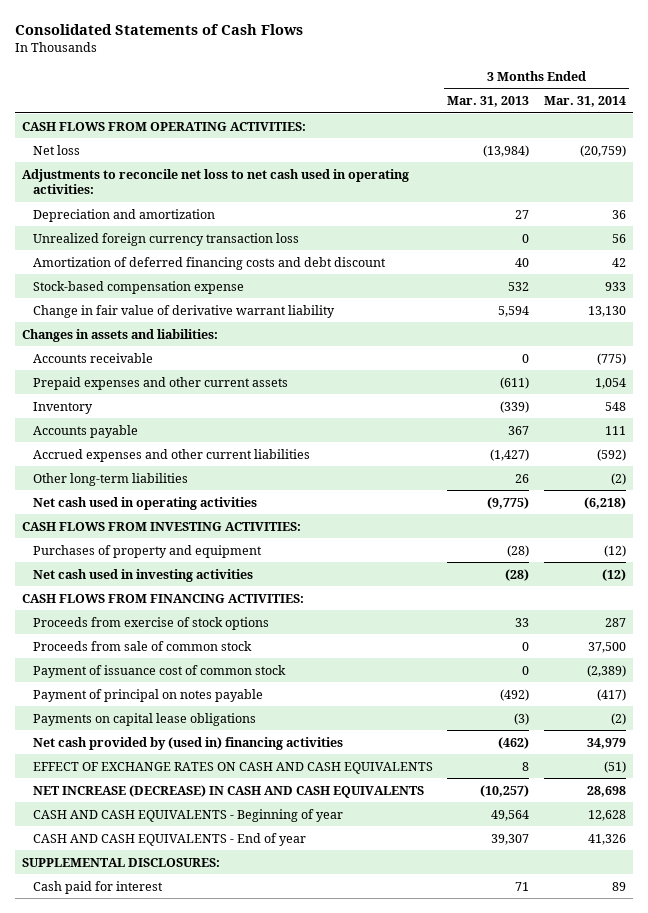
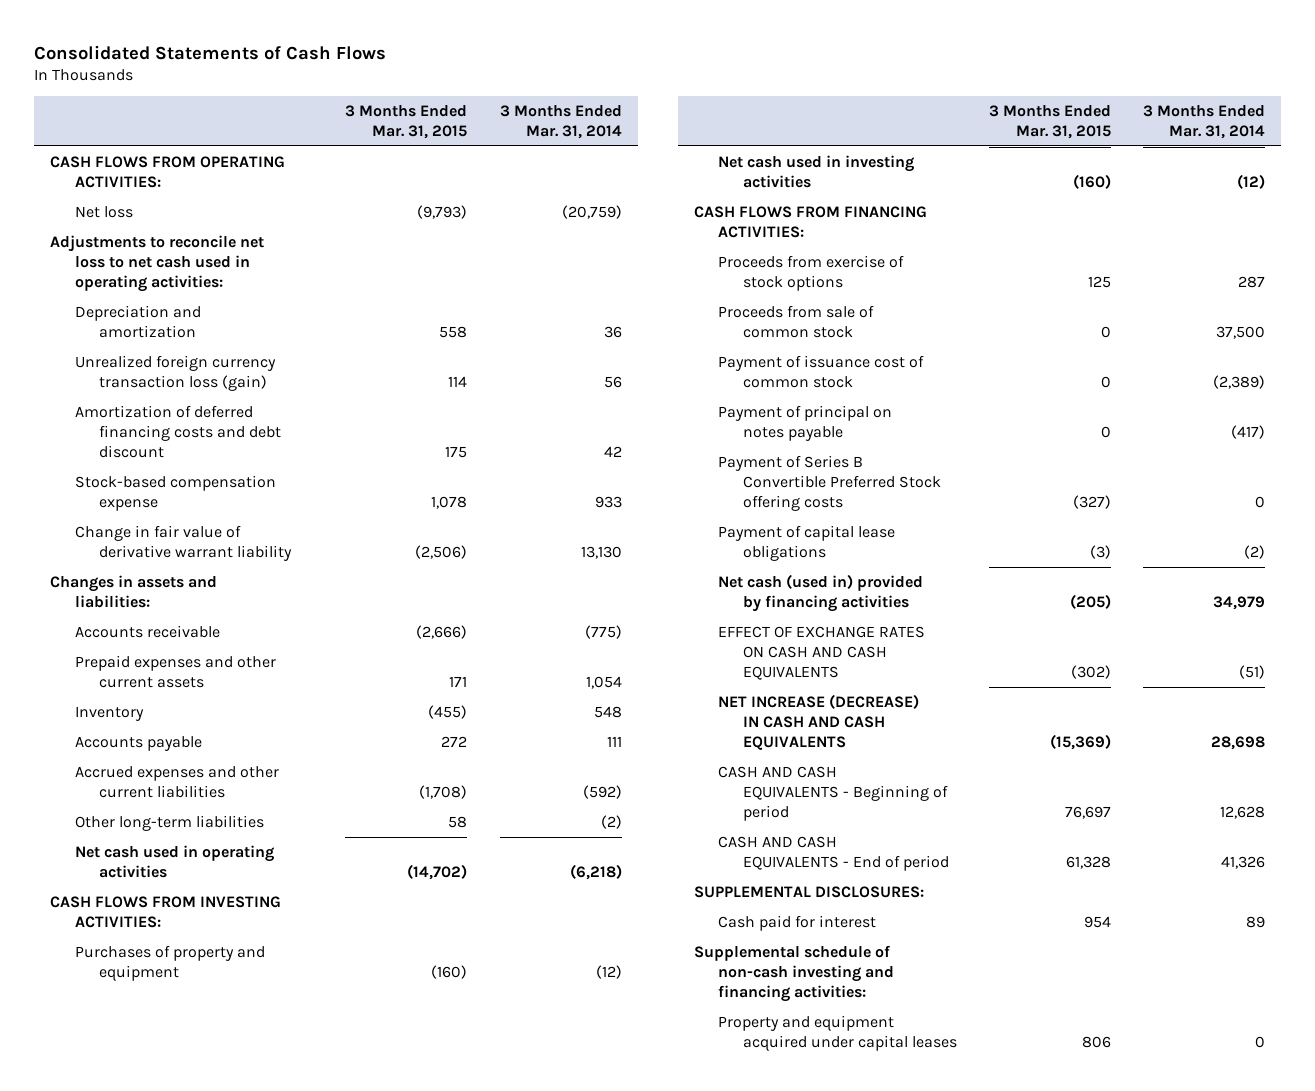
[447,96,530,108] Mar. 31, 2013 -> none
none -> [345,104,468,140] 3 Months Ended Mar. 31, 2015
[33,232,300,246] Unrealized foreign currency transaction loss -> [74,354,276,392] Unrealized foreign currency transaction loss (gain)
none -> [718,454,941,512] Payment of Series B Convertible Preferred Stock offering costs
[33,712,257,726] Payments on capital lease obligations -> [718,524,896,562] Payment of capital lease obligations
[33,736,344,750] Net cash provided by (used in) financing activities -> [718,573,924,613] Net cash (used in) provided by financing activities
[33,808,344,822] CASH AND CASH EQUIVALENTS - Beginning of year -> [718,765,948,822] CASH AND CASH EQUIVALENTS - Beginning of period
[33,832,307,846] CASH AND CASH EQUIVALENTS - End of year -> [718,835,949,872] CASH AND CASH EQUIVALENTS - End of period
none -> [693,944,895,1003] Supplemental schedule of non-cash investing and financing activities:
none -> [718,1014,957,1052] Property and equipment acquired under capital leases

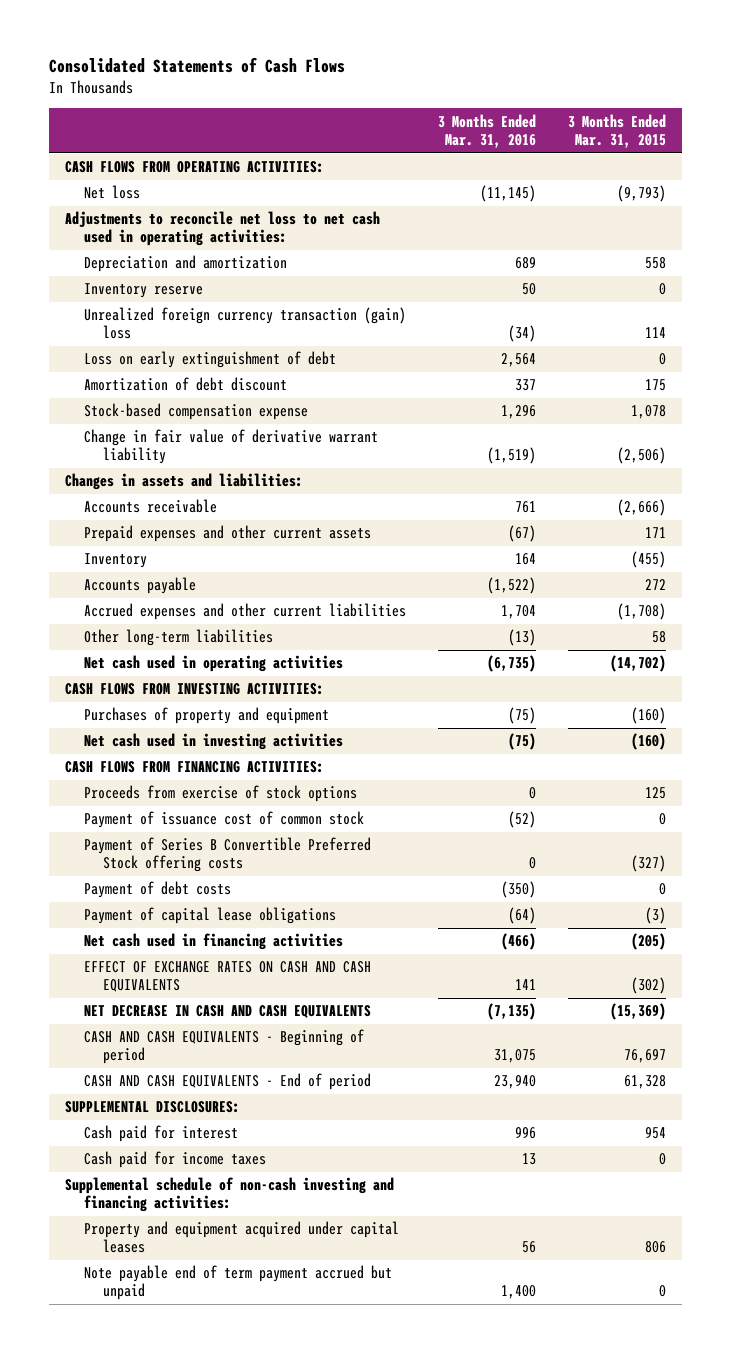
[499,104,622,140] 3 Months Ended Mar. 31, 2014 -> none
none -> [437,113,536,148] 3 Months Ended Mar. 31, 2016
none -> [83,283,203,299] Inventory reserve
[74,354,276,392] Unrealized foreign currency transaction loss (gain) -> [83,307,406,340] Unrealized foreign currency transaction (gain) loss
none -> [83,351,336,369] Loss on early extinguishment of debt
[74,404,282,459] Amortization of deferred financing costs and debt discount -> [83,377,287,392] Amortization of debt discount
[718,304,875,339] Proceeds from sale of common stock -> none
[718,404,893,442] Payment of principal on notes payable -> none
none -> [83,881,231,899] Payment of debt costs
[718,573,924,613] Net cash (used in) provided by financing activities -> [83,933,343,951] Net cash used in financing activities
[718,693,920,751] NET INCREASE (DECREASE) IN CASH AND CASH EQUIVALENTS -> [83,1005,371,1019] NET DECREASE IN CASH AND CASH EQUIVALENTS
none -> [83,1151,266,1169] Cash paid for income taxes
none -> [83,1265,392,1301] Note payable end of term payment accrued but unpaid

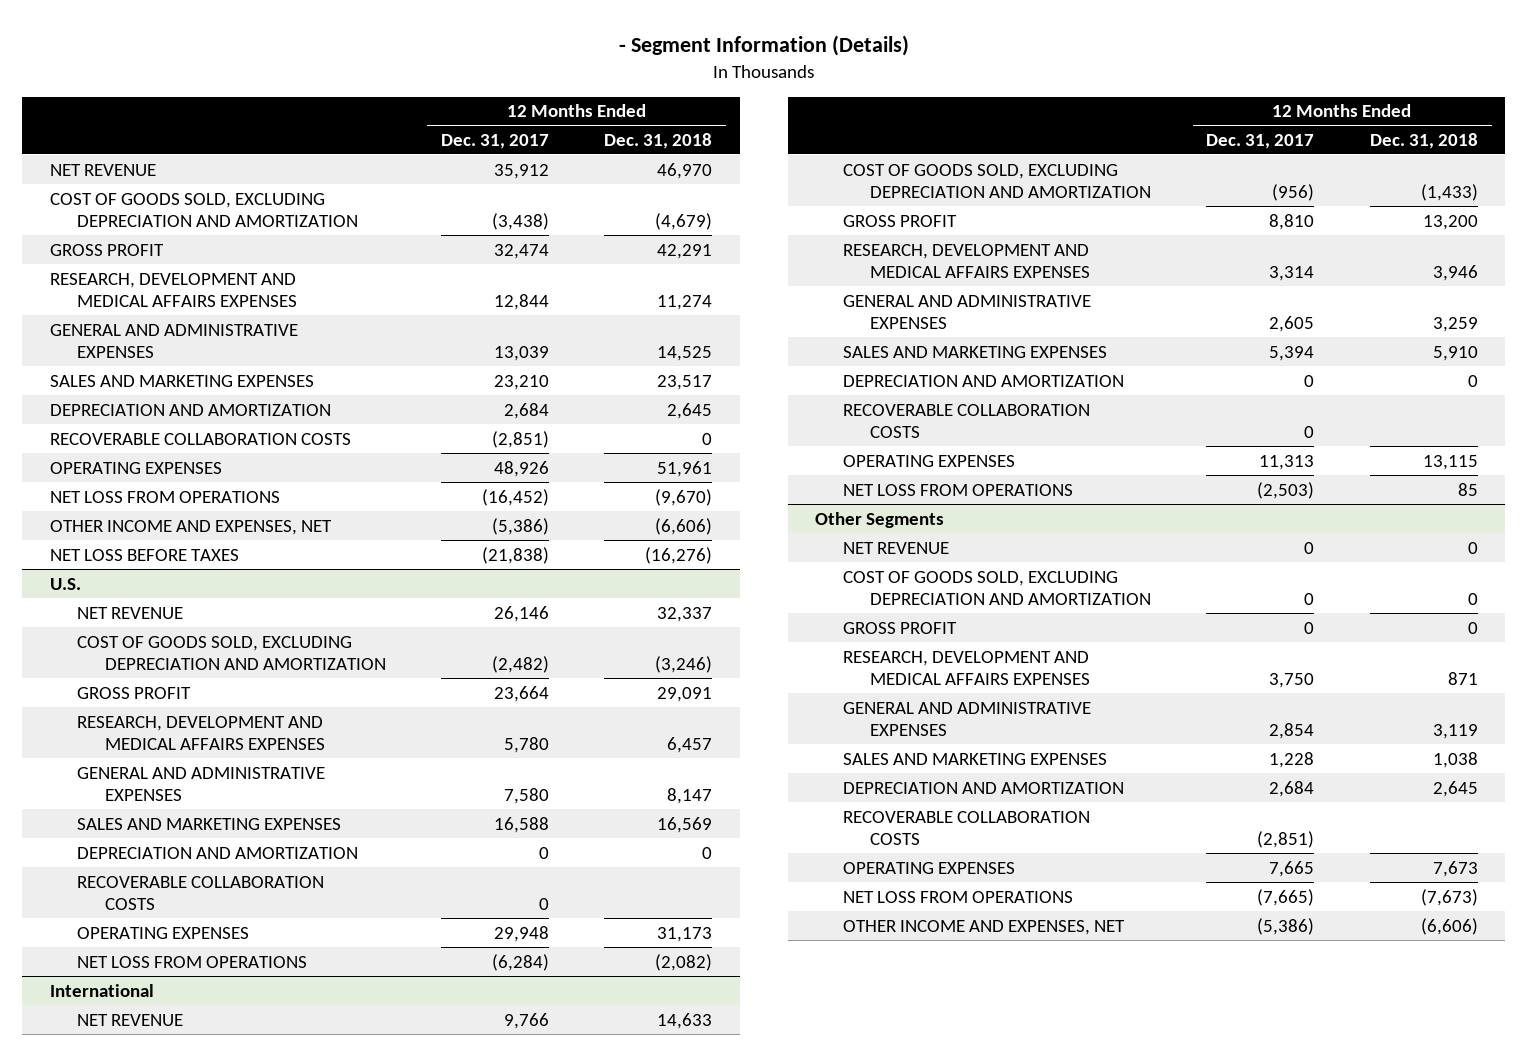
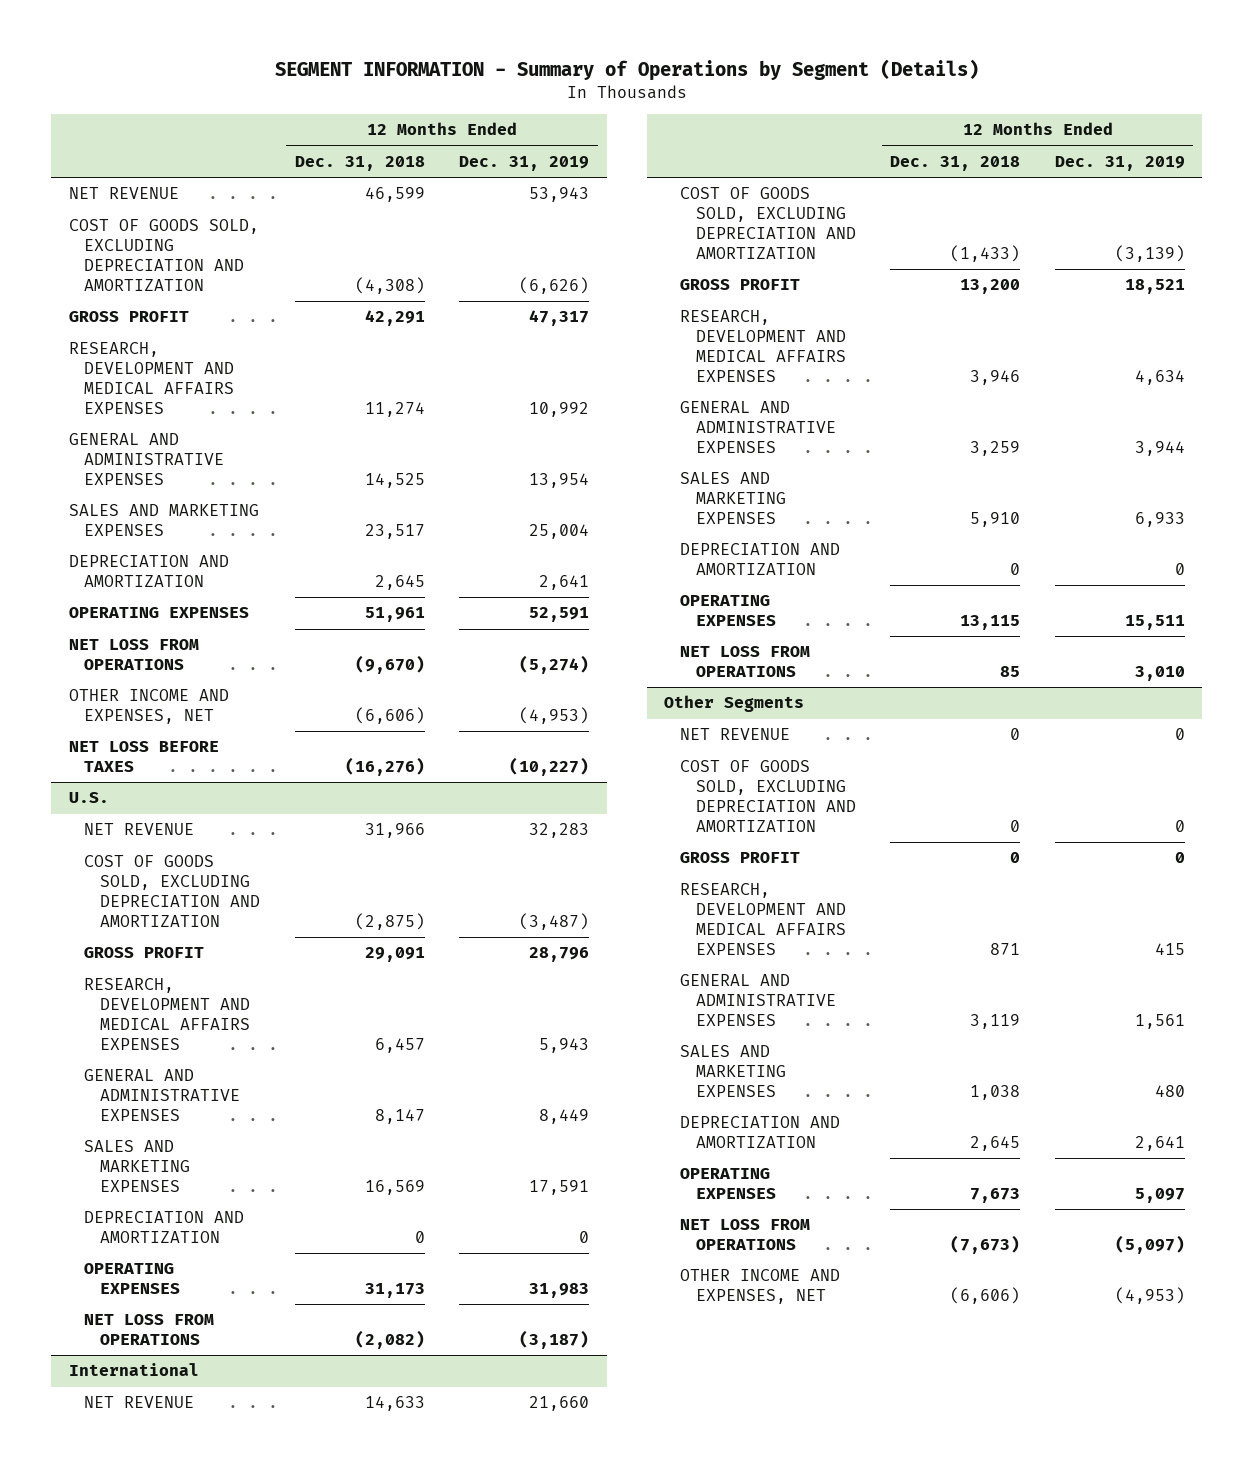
[618,34,909,56] - Segment Information (Details) -> [274,59,979,82] SEGMENT INFORMATION - Summary of Operations by Segment (Details)
[441,133,550,149] Dec. 31, 2017 -> none
none -> [459,156,590,172] Dec. 31, 2019
[657,162,713,179] 46,970 -> [364,187,425,203] 46,599
[655,213,713,231] (4,679) -> [354,276,425,294] (4,308)
[50,432,352,445] RECOVERABLE COLLABORATION COSTS -> none
[657,606,713,622] 32,337 -> [364,823,425,839] 31,966
[655,656,713,674] (3,246) -> [354,912,425,930] (2,875)
[77,875,325,911] RECOVERABLE COLLABORATION COSTS -> none
[842,403,1090,439] RECOVERABLE COLLABORATION COSTS -> none
[842,810,1090,846] RECOVERABLE COLLABORATION COSTS -> none

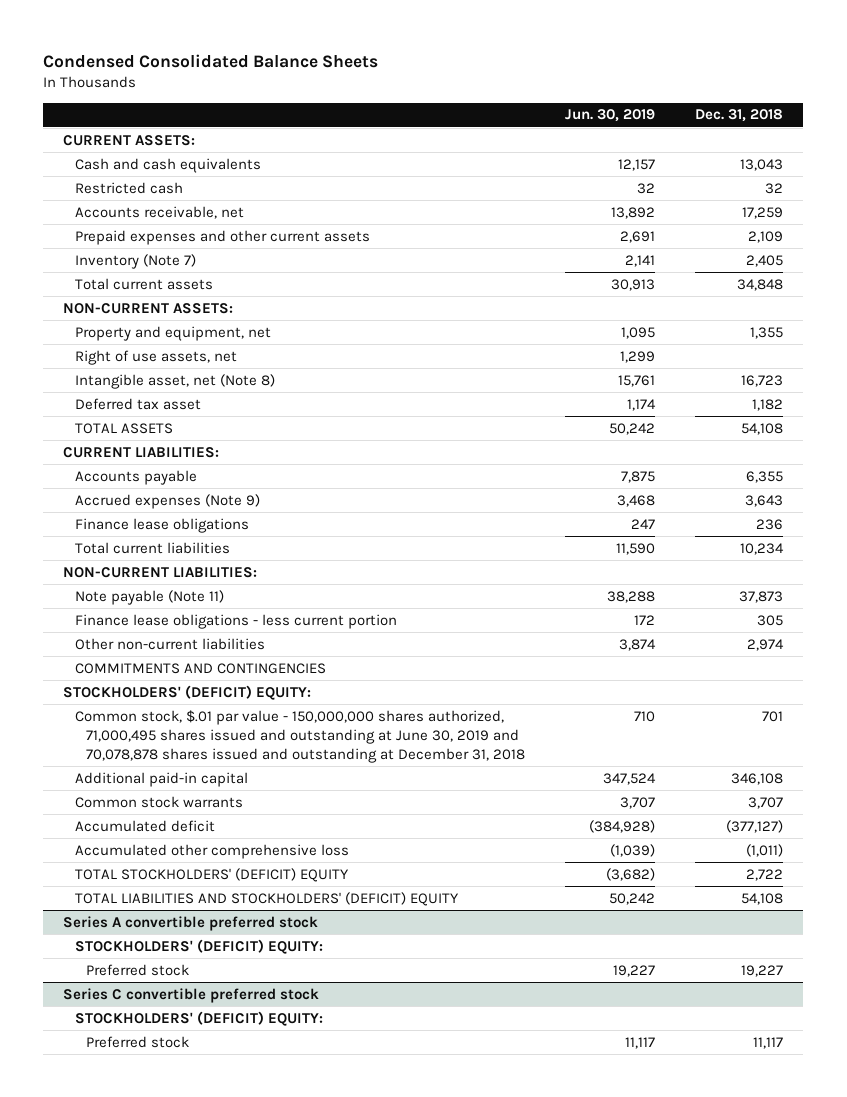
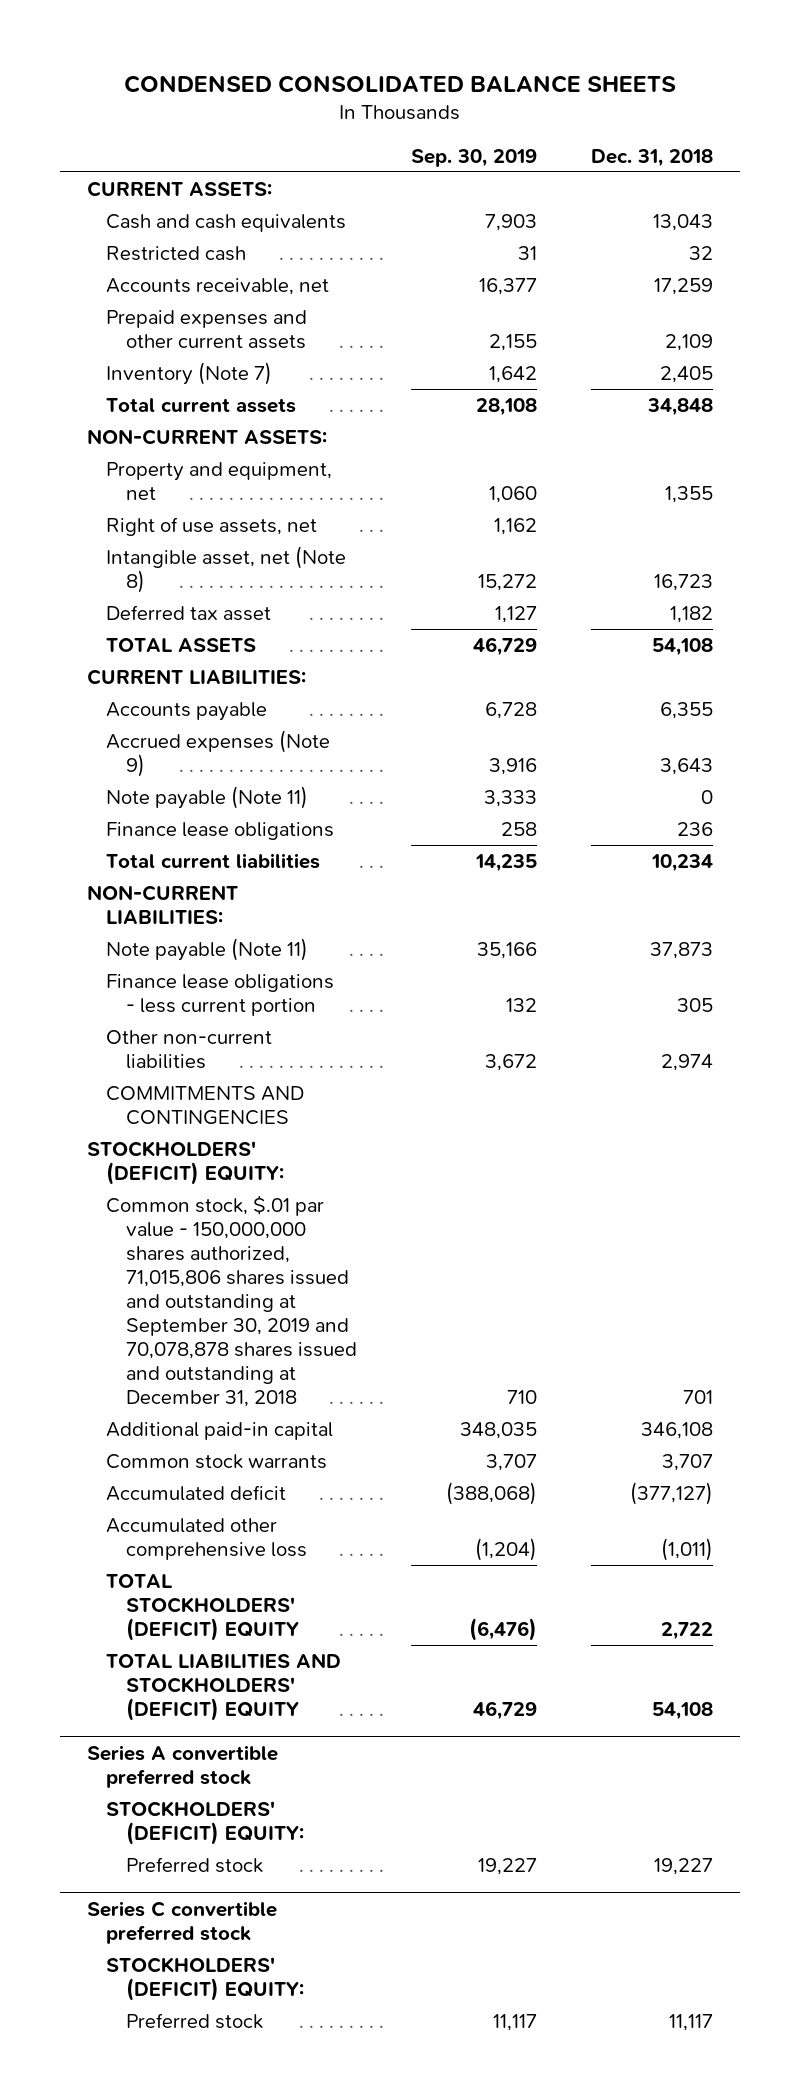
[43,53,379,68] Condensed Consolidated Balance Sheets -> [124,74,677,93] CONDENSED CONSOLIDATED BALANCE SHEETS
[565,109,656,123] Jun. 30, 2019 -> none
none -> [410,148,537,167] Sep. 30, 2019
none -> [106,785,309,809] Note payable (Note 11)
[74,709,526,764] Common stock, $.01 par value - 150,000,000 shares authorized, 71,000,495 shares issued and outstanding at June 30, 2019 and 70,078,878 shares issued and outstanding at December 31, 2018 -> [106,1194,357,1407] Common stock, $.01 par value - 150,000,000 shares authorized, 71,015,806 shares issued and outstanding at September 30, 2019 and 70,078,878 shares issued and outstanding at December 31, 2018

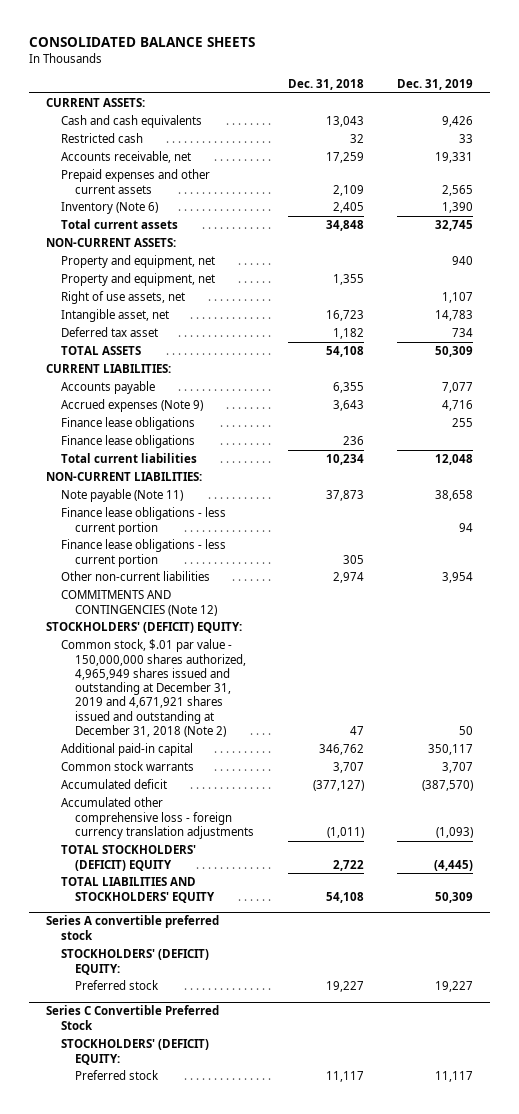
[124,74,677,93] CONDENSED CONSOLIDATED BALANCE SHEETS -> [29,37,256,48] CONSOLIDATED BALANCE SHEETS
[410,148,537,167] Sep. 30, 2019 -> none
none -> [397,79,474,91] Dec. 31, 2019
[106,361,273,385] Inventory (Note 7) -> [60,202,158,215] Inventory (Note 6)
none -> [60,255,215,269] Property and equipment, net
[106,545,347,593] Intangible asset, net (Note 8) -> [60,309,169,323] Intangible asset, net
[106,785,309,809] Note payable (Note 11) -> none
none -> [60,417,195,431] Finance lease obligations
none -> [60,507,226,535] Finance lease obligations - less current portion
[106,1085,305,1125] COMMITMENTS AND CONTINGENCIES -> [60,590,218,616] COMMITMENTS AND CONTINGENCIES (Note 12)
[106,1194,357,1407] Common stock, $.01 par value - 150,000,000 shares authorized, 71,015,806 shares issued and outstanding at September 30, 2019 and 70,078,878 shares issued and outstanding at December 31, 2018 -> [60,639,247,737] Common stock, $.01 par value - 150,000,000 shares authorized, 4,965,949 shares issued and outstanding at December 31, 2019 and 4,671,921 shares issued and outstanding at December 31, 2018 (Note 2)
[683,1389,714,1404] 701 -> [349,725,364,735] 47
[641,1421,714,1439] 346,108 -> [318,744,364,756] 346,762
[106,1517,307,1560] Accumulated other comprehensive loss -> [60,797,255,839] Accumulated other comprehensive loss - foreign currency translation adjustments
[106,1652,342,1721] TOTAL LIABILITIES AND STOCKHOLDERS' (DEFICIT) EQUITY -> [60,877,216,903] TOTAL LIABILITIES AND STOCKHOLDERS' EQUITY
[87,1900,278,1944] Series C convertible preferred stock -> [46,1005,220,1030] Series C Convertible Preferred Stock

